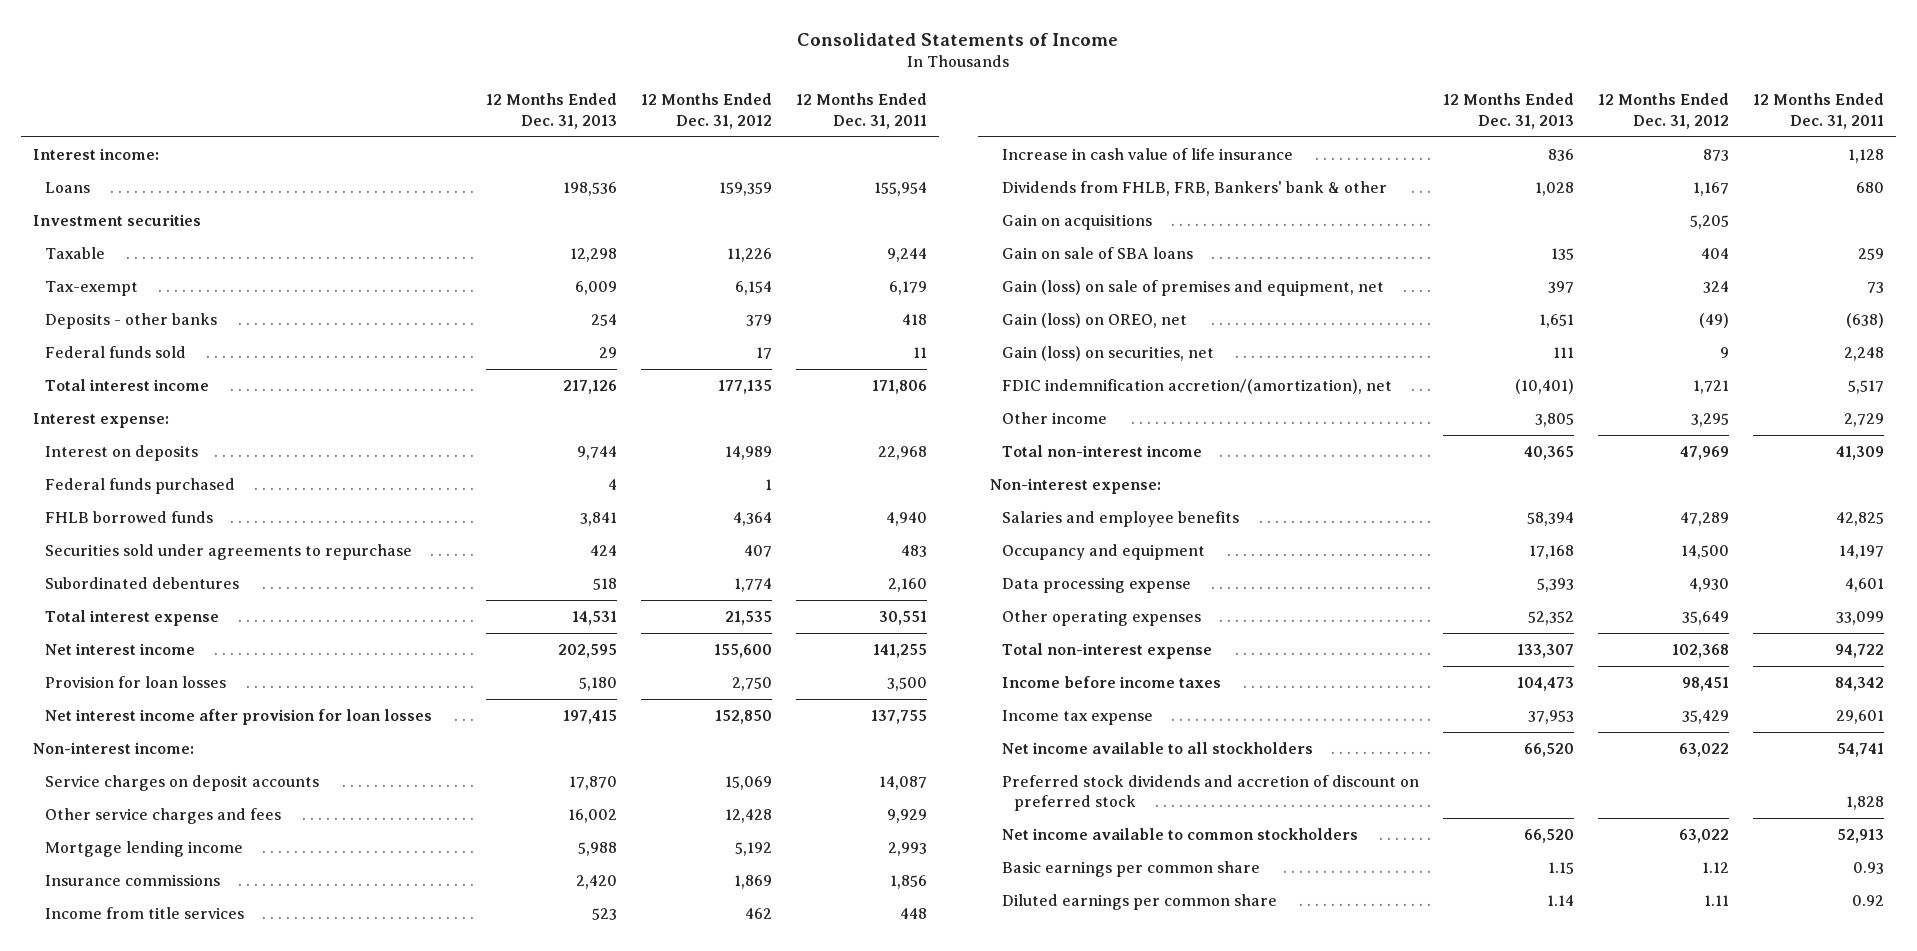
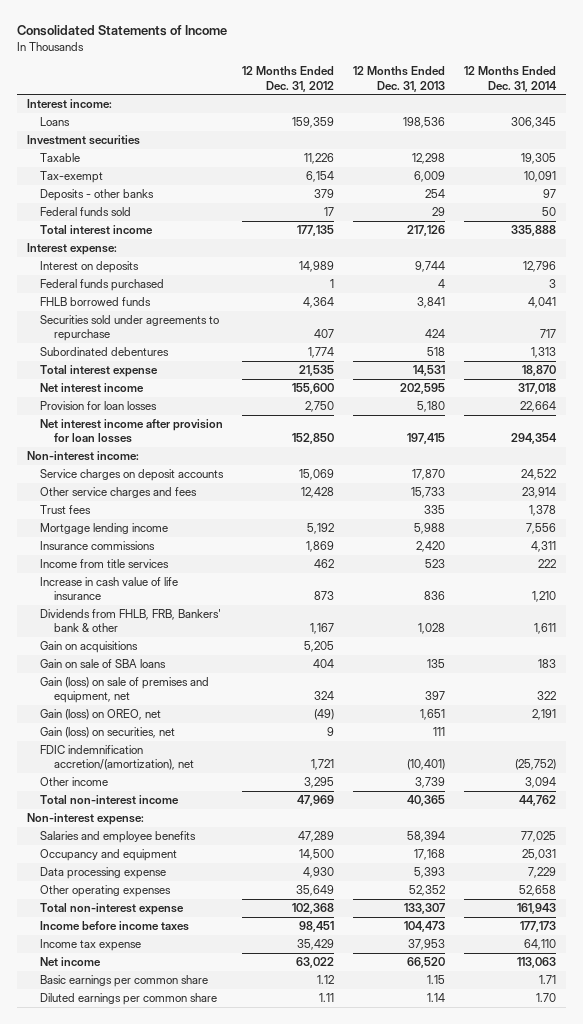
[795,93,927,129] 12 Months Ended Dec. 31, 2011 -> none
none -> [464,66,558,92] 12 Months Ended Dec. 31, 2014
[567,808,617,823] 16,002 -> [411,486,446,498] 15,733
none -> [40,504,92,514] Trust fees
[1534,412,1574,427] 3,805 -> [415,776,446,788] 3,739
[1002,774,1420,812] Preferred stock dividends and accretion of discount on preferred stock -> none
[1002,827,1359,840] Net income available to common stockholders -> none
[1002,741,1314,754] Net income available to all stockholders -> [40,956,102,966] Net income

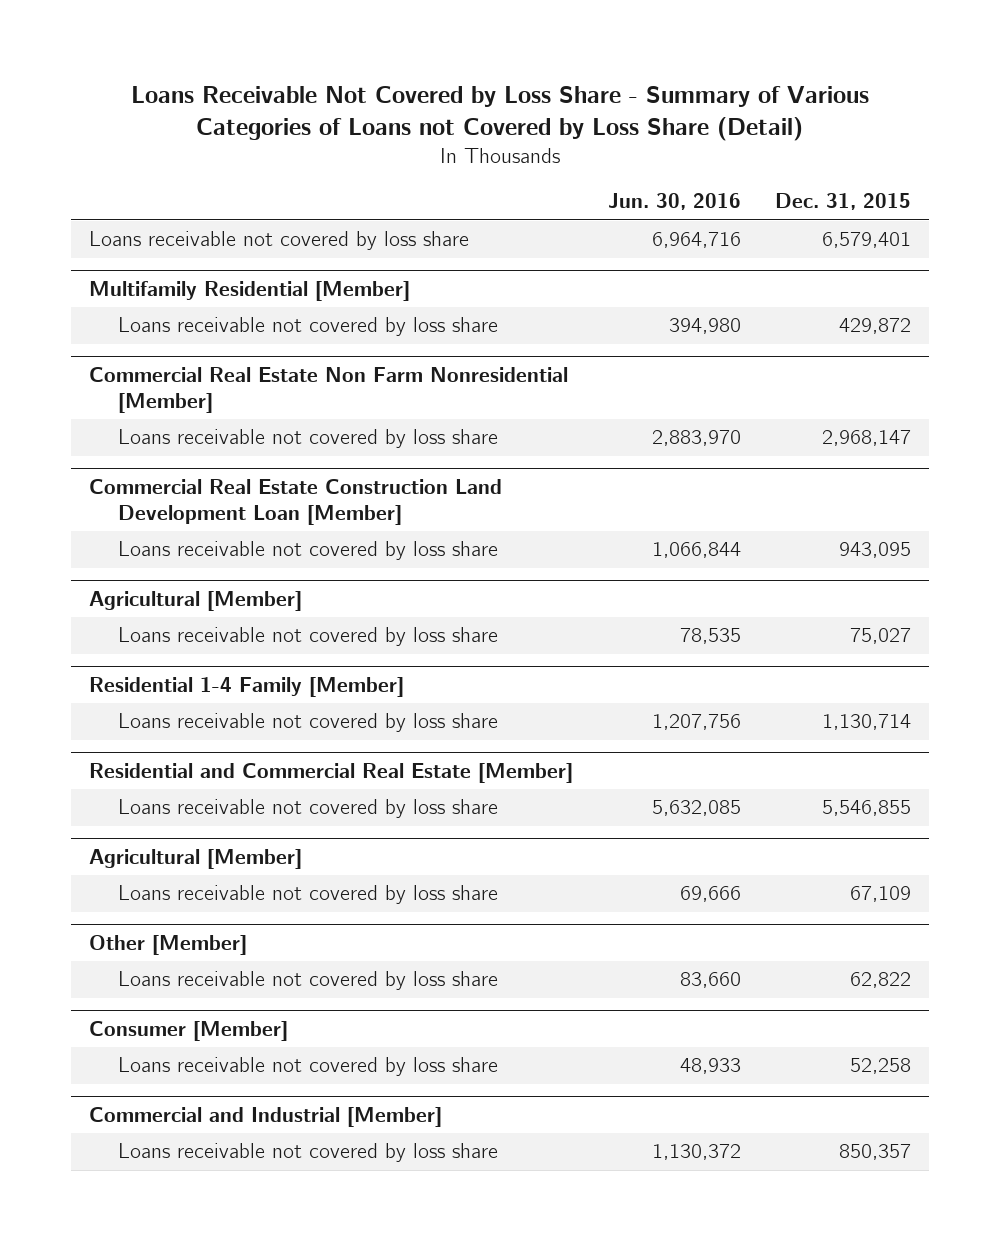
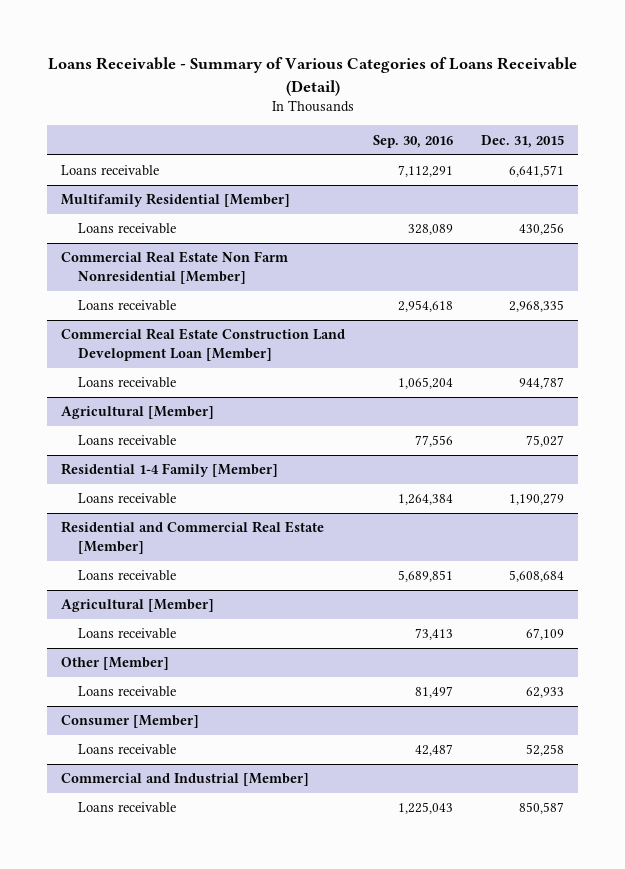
[131,86,870,141] Loans Receivable Not Covered by Loss Share - Summary of Various Categories of Loans not Covered by Loss Share (Detail) -> [47,57,577,96] Loans Receivable - Summary of Various Categories of Loans Receivable (Detail)
[607,193,741,211] Jun. 30, 2016 -> none
none -> [373,134,454,148] Sep. 30, 2016
[88,231,469,251] Loans receivable not covered by loss share -> [61,165,160,177] Loans receivable
[822,232,912,249] 6,579,401 -> [508,165,564,178] 6,641,571
[118,317,499,337] Loans receivable not covered by loss share -> [77,223,176,235] Loans receivable
[839,318,912,335] 429,872 -> [518,223,564,236] 430,256
[118,429,499,449] Loans receivable not covered by loss share -> [77,300,176,312] Loans receivable
[822,430,912,447] 2,968,147 -> [508,300,564,313] 2,968,335
[118,541,499,561] Loans receivable not covered by loss share -> [77,377,176,389] Loans receivable
[839,542,912,559] 943,095 -> [518,377,564,390] 944,787
[118,627,499,647] Loans receivable not covered by loss share -> [77,435,176,447] Loans receivable
[118,713,499,733] Loans receivable not covered by loss share -> [77,493,176,505] Loans receivable
[822,714,912,731] 1,130,714 -> [508,493,564,506] 1,190,279
[118,799,499,819] Loans receivable not covered by loss share -> [77,570,176,582] Loans receivable
[822,800,912,817] 5,546,855 -> [508,570,564,583] 5,608,684
[118,885,499,905] Loans receivable not covered by loss share -> [77,628,176,640] Loans receivable
[118,971,499,991] Loans receivable not covered by loss share -> [77,686,176,698] Loans receivable
[850,972,912,989] 62,822 -> [525,687,564,699] 62,933
[118,1057,499,1077] Loans receivable not covered by loss share -> [77,744,176,756] Loans receivable
[118,1143,499,1163] Loans receivable not covered by loss share -> [77,802,176,814] Loans receivable
[839,1144,912,1161] 850,357 -> [518,802,564,815] 850,587

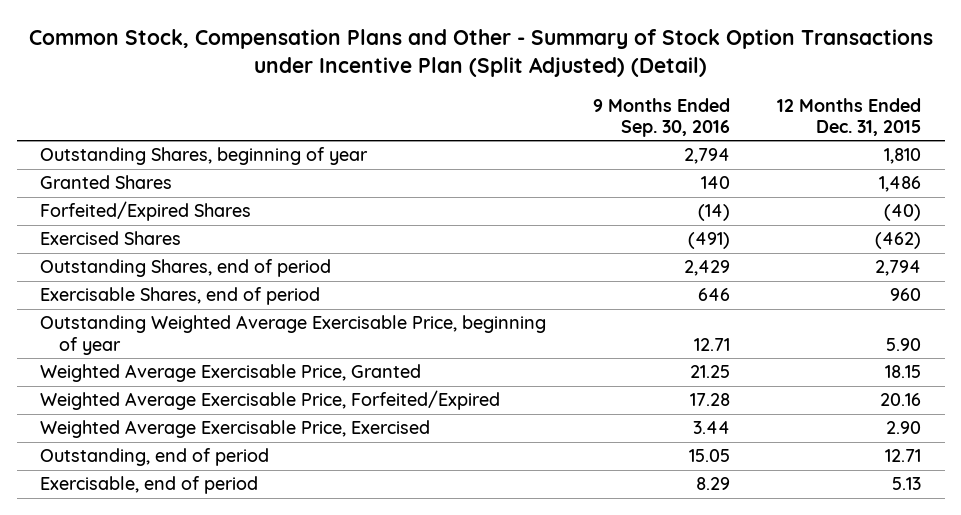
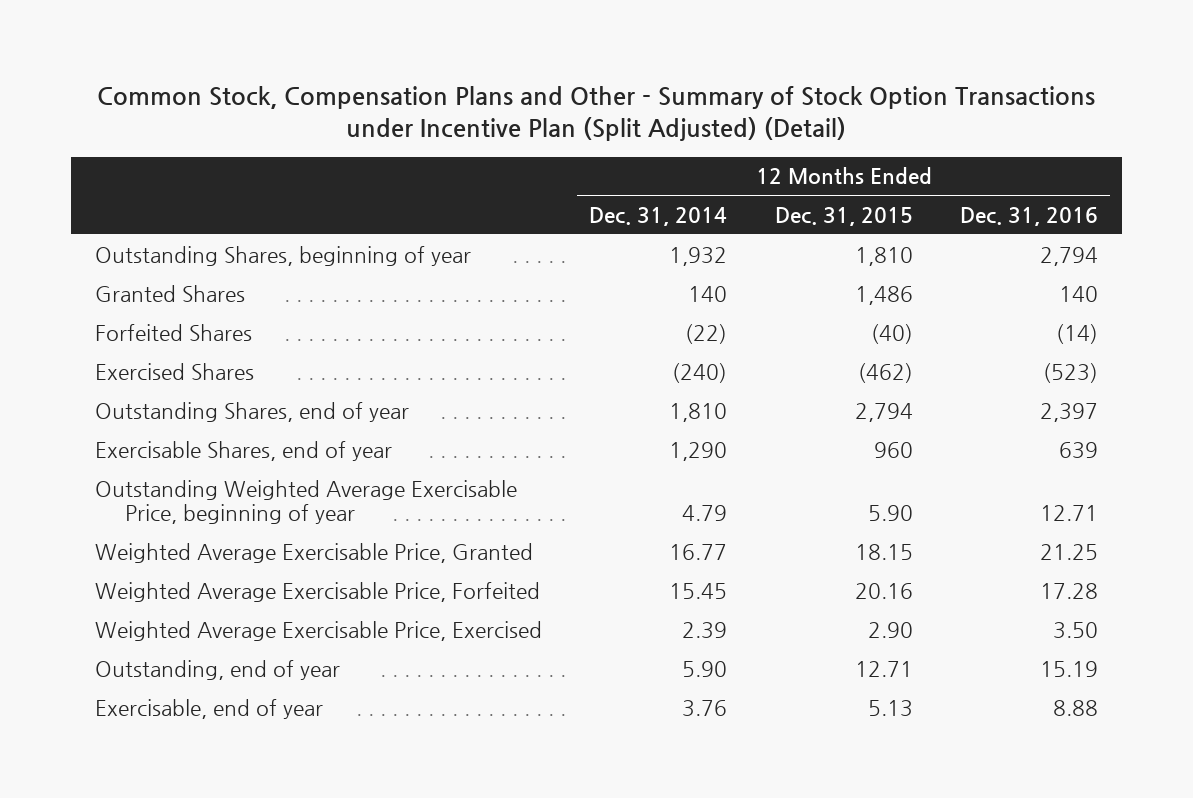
[593,97,731,138] 9 Months Ended Sep. 30, 2016 -> none
none -> [589,206,728,226] Dec. 31, 2014
none -> [959,206,1098,226] Dec. 31, 2016
[40,201,252,222] Forfeited/Expired Shares -> [95,323,253,341] Forfeited Shares
[40,259,332,278] Outstanding Shares, end of period -> [95,401,410,422] Outstanding Shares, end of year
[40,287,321,306] Exercisable Shares, end of period -> [95,440,393,461] Exercisable Shares, end of year
[40,390,501,411] Weighted Average Exercisable Price, Forfeited/Expired -> [95,581,541,602] Weighted Average Exercisable Price, Forfeited
[40,448,270,467] Outstanding, end of period -> [95,659,341,680] Outstanding, end of year
[40,476,259,495] Exercisable, end of period -> [95,698,324,719] Exercisable, end of year

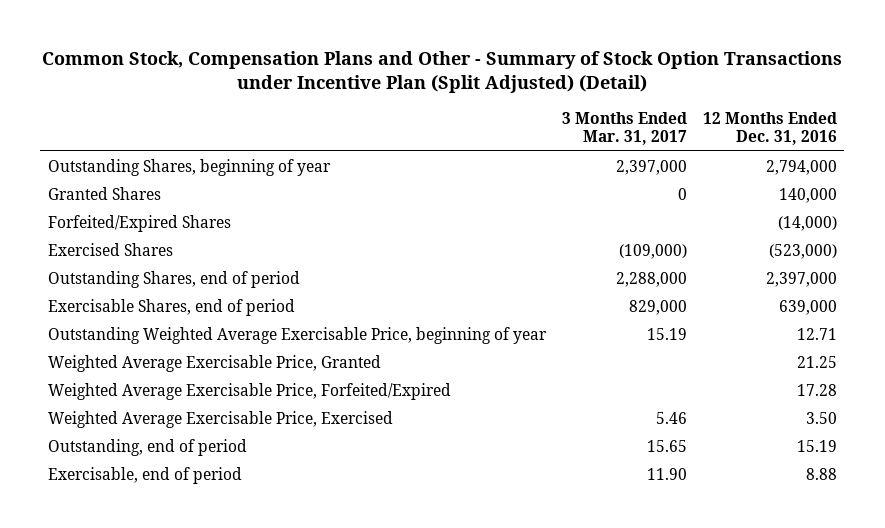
[589,206,728,226] Dec. 31, 2014 -> none
[774,206,913,226] Dec. 31, 2015 -> none
none -> [561,111,687,146] 3 Months Ended Mar. 31, 2017
[1039,246,1098,266] 2,794 -> [765,159,837,175] 2,794,000
[1058,285,1098,302] 140 -> [778,187,837,203] 140,000
[95,323,253,341] Forfeited Shares -> [48,214,232,232] Forfeited/Expired Shares
[1055,323,1098,344] (14) -> [777,215,837,231] (14,000)
[1042,362,1098,383] (523) -> [768,243,837,259] (523,000)
[95,401,410,422] Outstanding Shares, end of year -> [48,270,301,288] Outstanding Shares, end of period
[1039,402,1098,422] 2,397 -> [765,271,837,287] 2,397,000
[95,440,393,461] Exercisable Shares, end of year -> [48,298,296,316] Exercisable Shares, end of period
[1058,441,1098,459] 639 -> [778,299,837,315] 639,000
[95,581,541,602] Weighted Average Exercisable Price, Forfeited -> [48,382,452,400] Weighted Average Exercisable Price, Forfeited/Expired
[95,659,341,680] Outstanding, end of year -> [48,438,248,456] Outstanding, end of period
[95,698,324,719] Exercisable, end of year -> [48,466,243,484] Exercisable, end of period

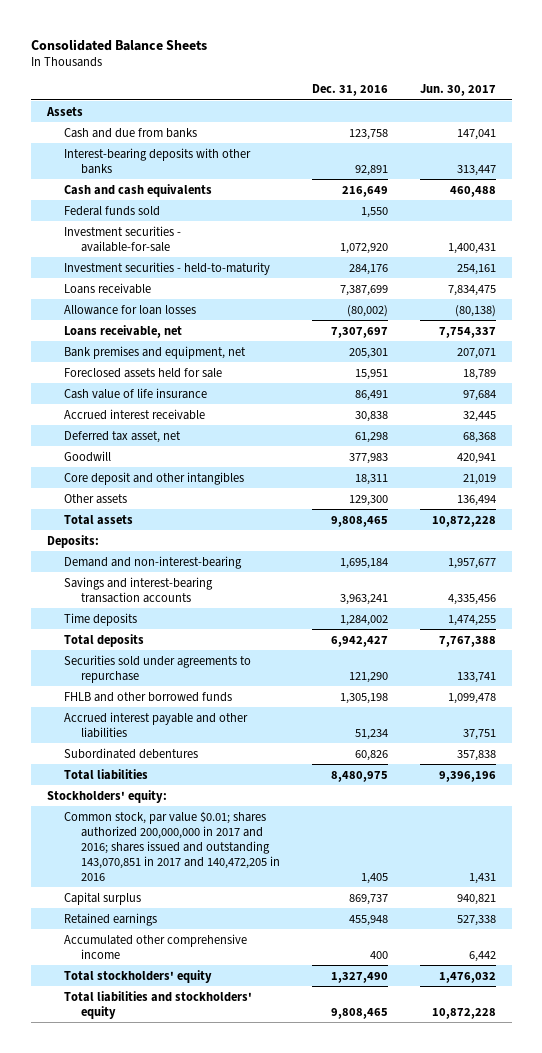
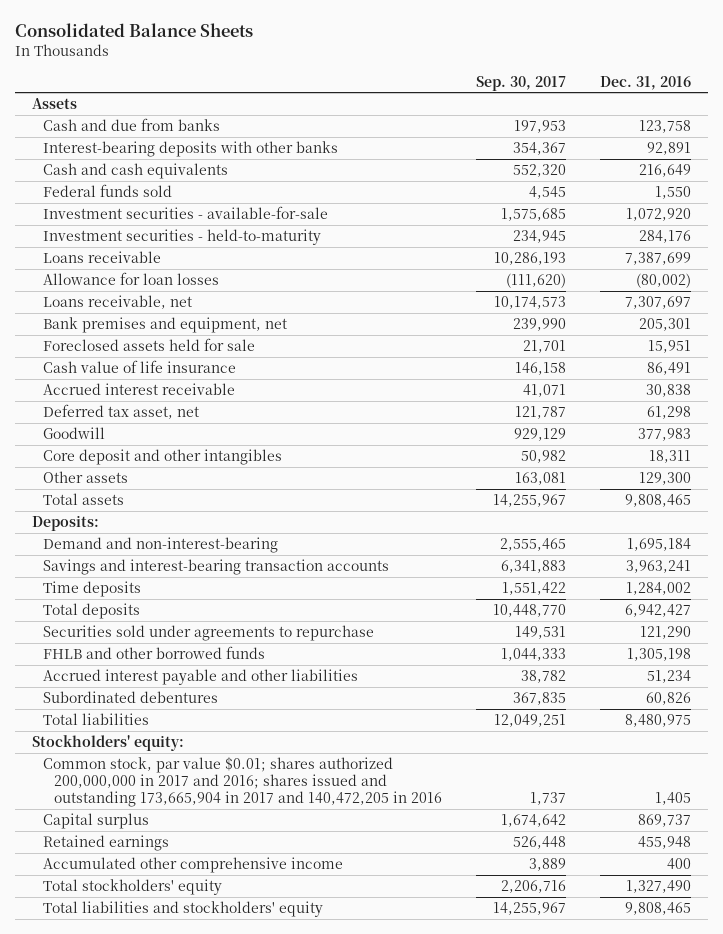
[419,84,496,97] Jun. 30, 2017 -> none
none -> [476,75,567,91] Sep. 30, 2017
[63,810,281,881] Common stock, par value $0.01; shares authorized 200,000,000 in 2017 and 2016; shares issued and outstanding 143,070,851 in 2017 and 140,472,205 in 2016 -> [42,757,442,808] Common stock, par value $0.01; shares authorized 200,000,000 in 2017 and 2016; shares issued and outstanding 173,665,904 in 2017 and 140,472,205 in 2016

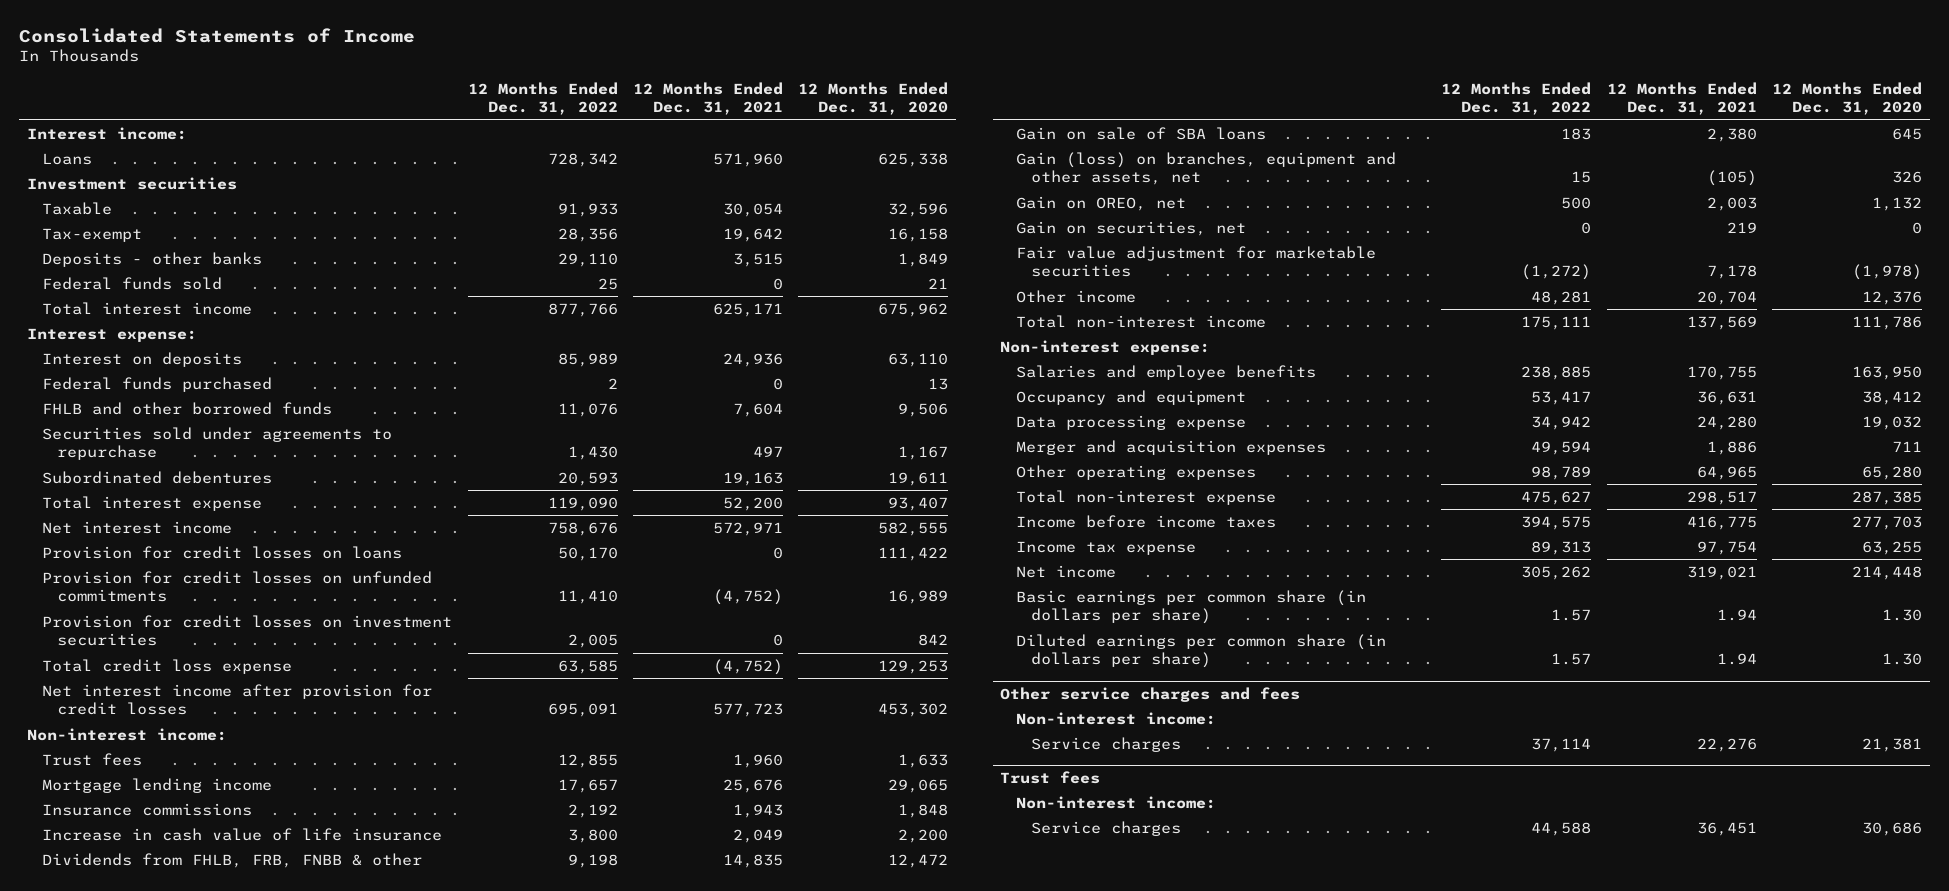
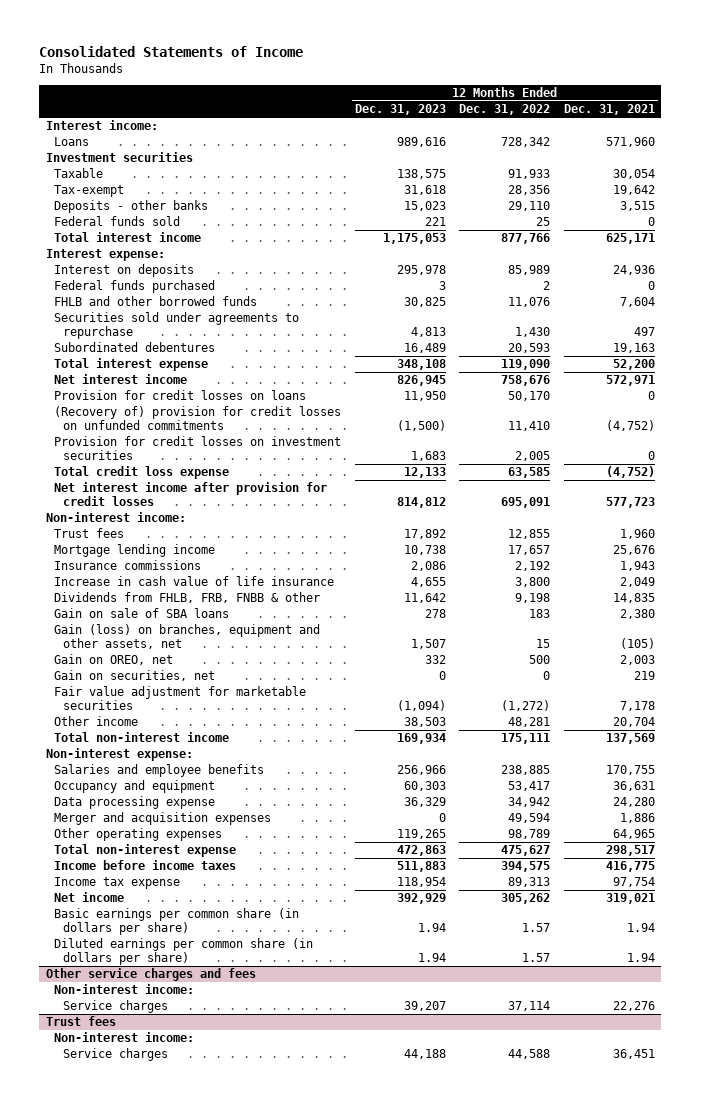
[798,81,949,116] 12 Months Ended Dec. 31, 2020 -> none
none -> [354,104,446,116] Dec. 31, 2023
[42,570,433,603] Provision for credit losses on unfunded commitments -> [54,406,342,430] (Recovery of) provision for credit losses on unfunded commitments

